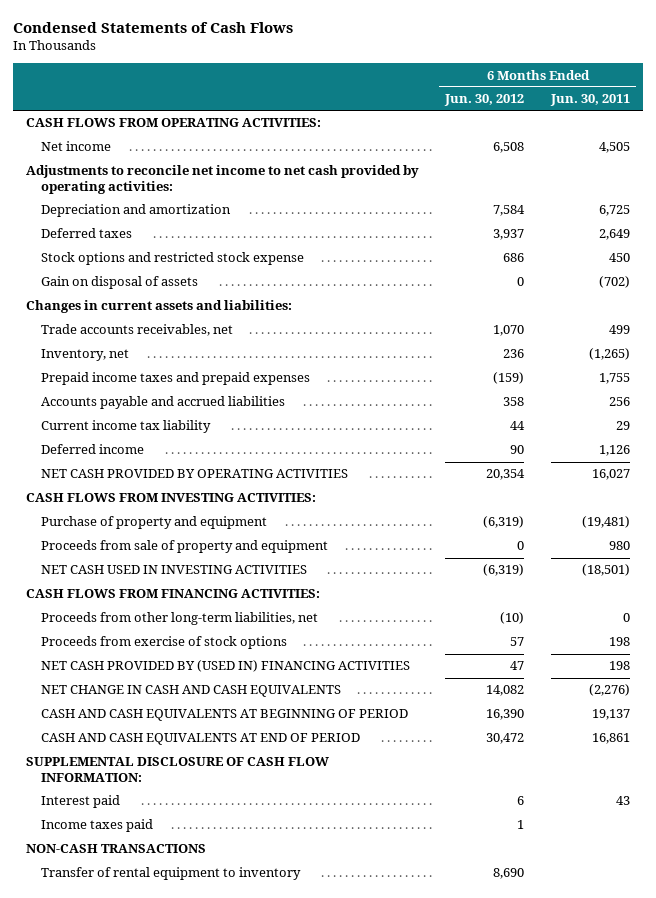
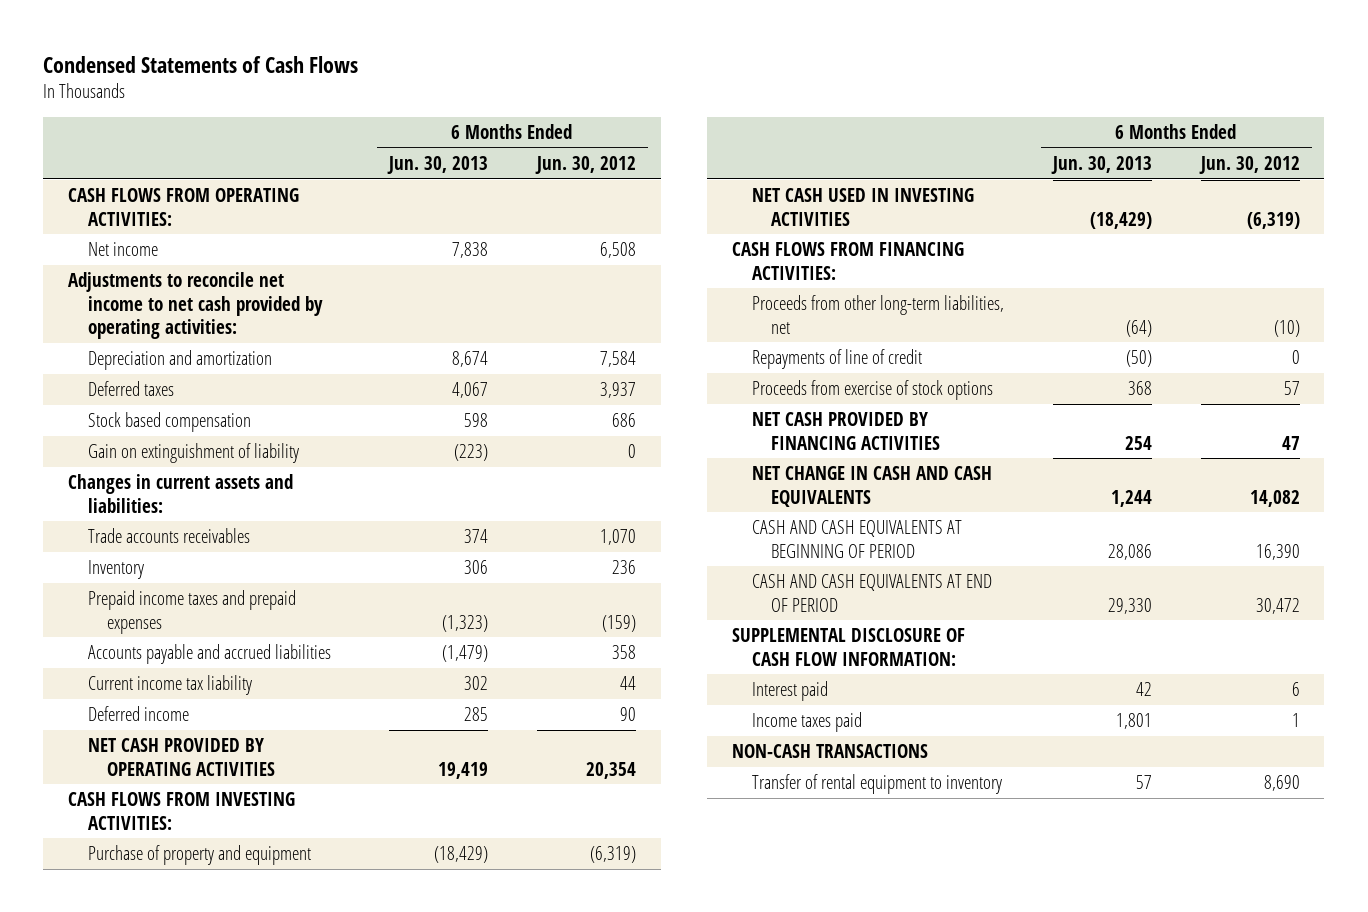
[549,94,630,107] Jun. 30, 2011 -> none
none -> [386,155,488,174] Jun. 30, 2013
[40,276,198,290] Gain on disposal of assets -> none
[40,252,304,266] Stock options and restricted stock expense -> [87,412,251,433] Stock based compensation
none -> [87,443,299,464] Gain on extinguishment of liability
[40,324,233,337] Trade accounts receivables, net -> [87,528,250,544] Trade accounts receivables
[40,349,129,362] Inventory, net -> [87,560,144,580] Inventory
[40,540,328,554] Proceeds from sale of property and equipment -> none
none -> [751,349,922,370] Repayments of line of credit
[40,660,410,673] NET CASH PROVIDED BY (USED IN) FINANCING ACTIVITIES -> [751,412,941,450] NET CASH PROVIDED BY FINANCING ACTIVITIES

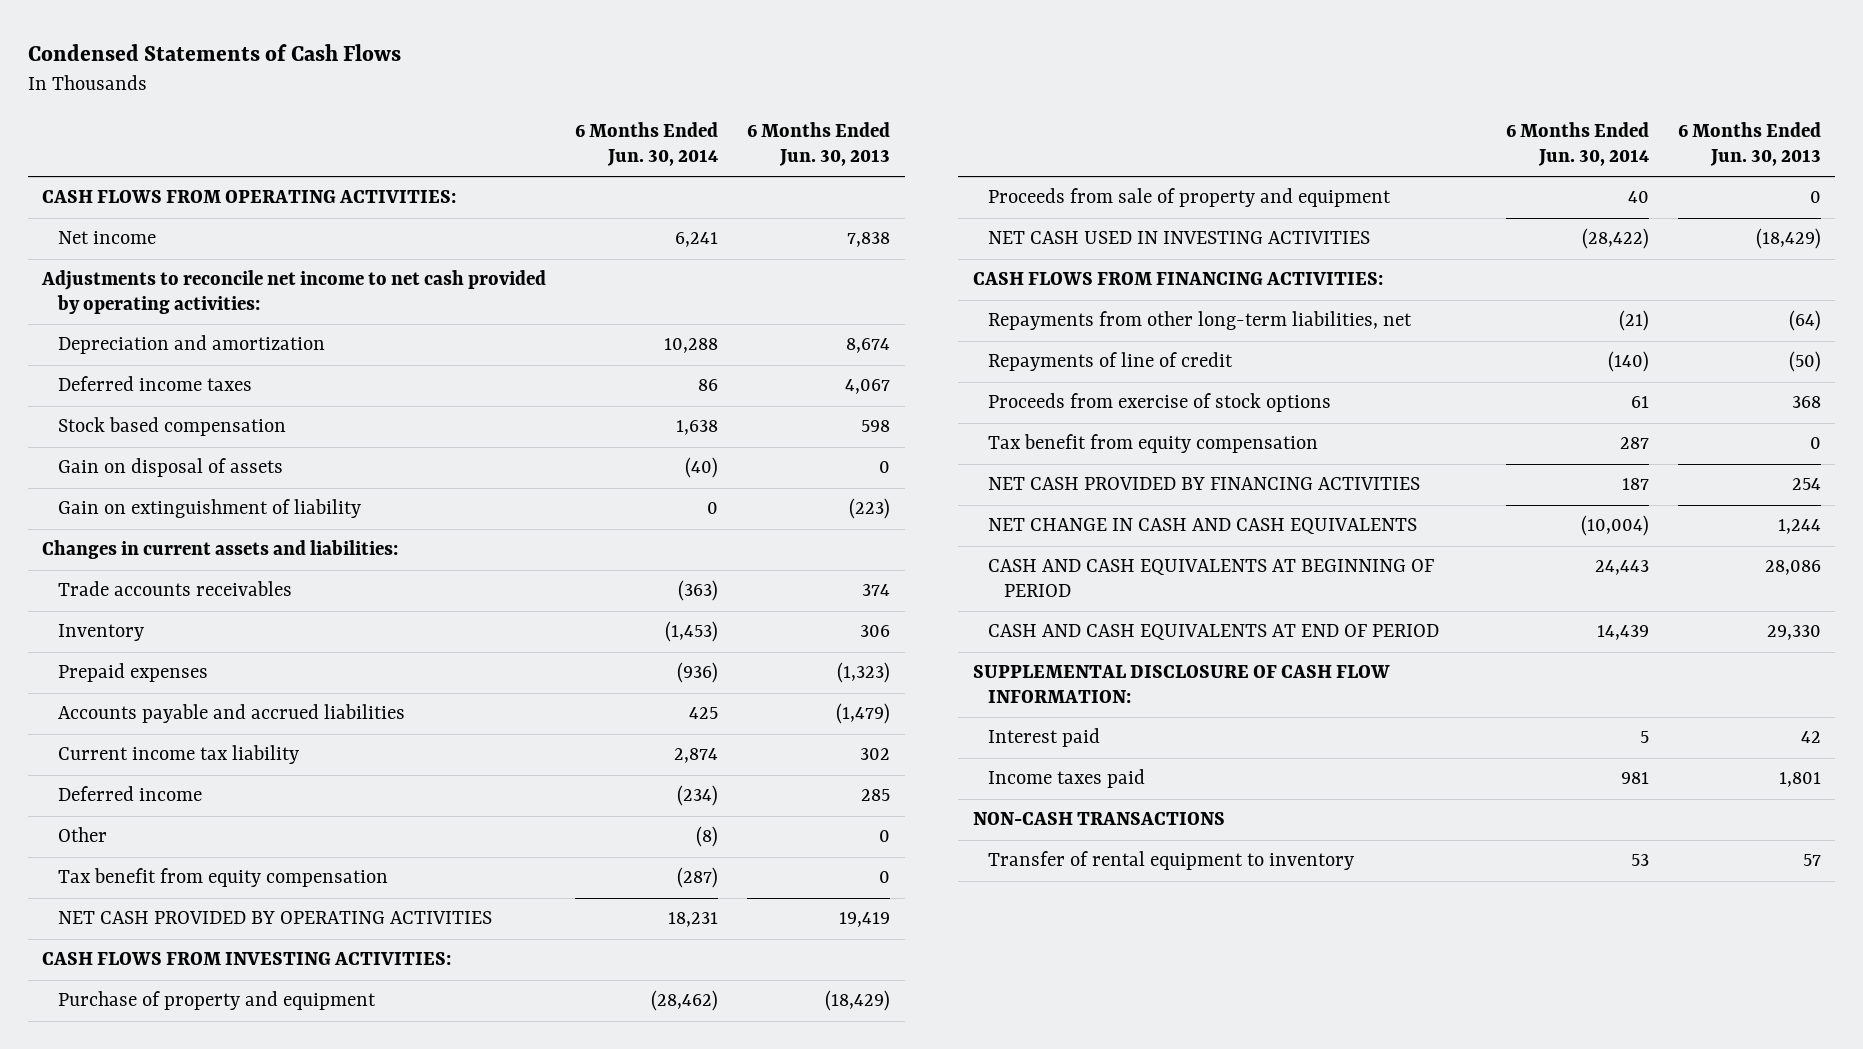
[534,155,636,174] Jun. 30, 2012 -> none
none -> [575,122,719,166] 6 Months Ended Jun. 30, 2014
[87,381,174,397] Deferred taxes -> [57,376,252,392] Deferred income taxes
none -> [57,458,283,478] Gain on disposal of assets
[87,590,296,634] Prepaid income taxes and prepaid expenses -> [57,663,208,683] Prepaid expenses
none -> [57,827,107,843] Other
none -> [57,868,388,888] Tax benefit from equity compensation
none -> [988,188,1392,208] Proceeds from sale of property and equipment
[751,295,1004,334] Proceeds from other long-term liabilities, net -> [988,311,1413,331] Repayments from other long-term liabilities, net
none -> [988,434,1319,454] Tax benefit from equity compensation

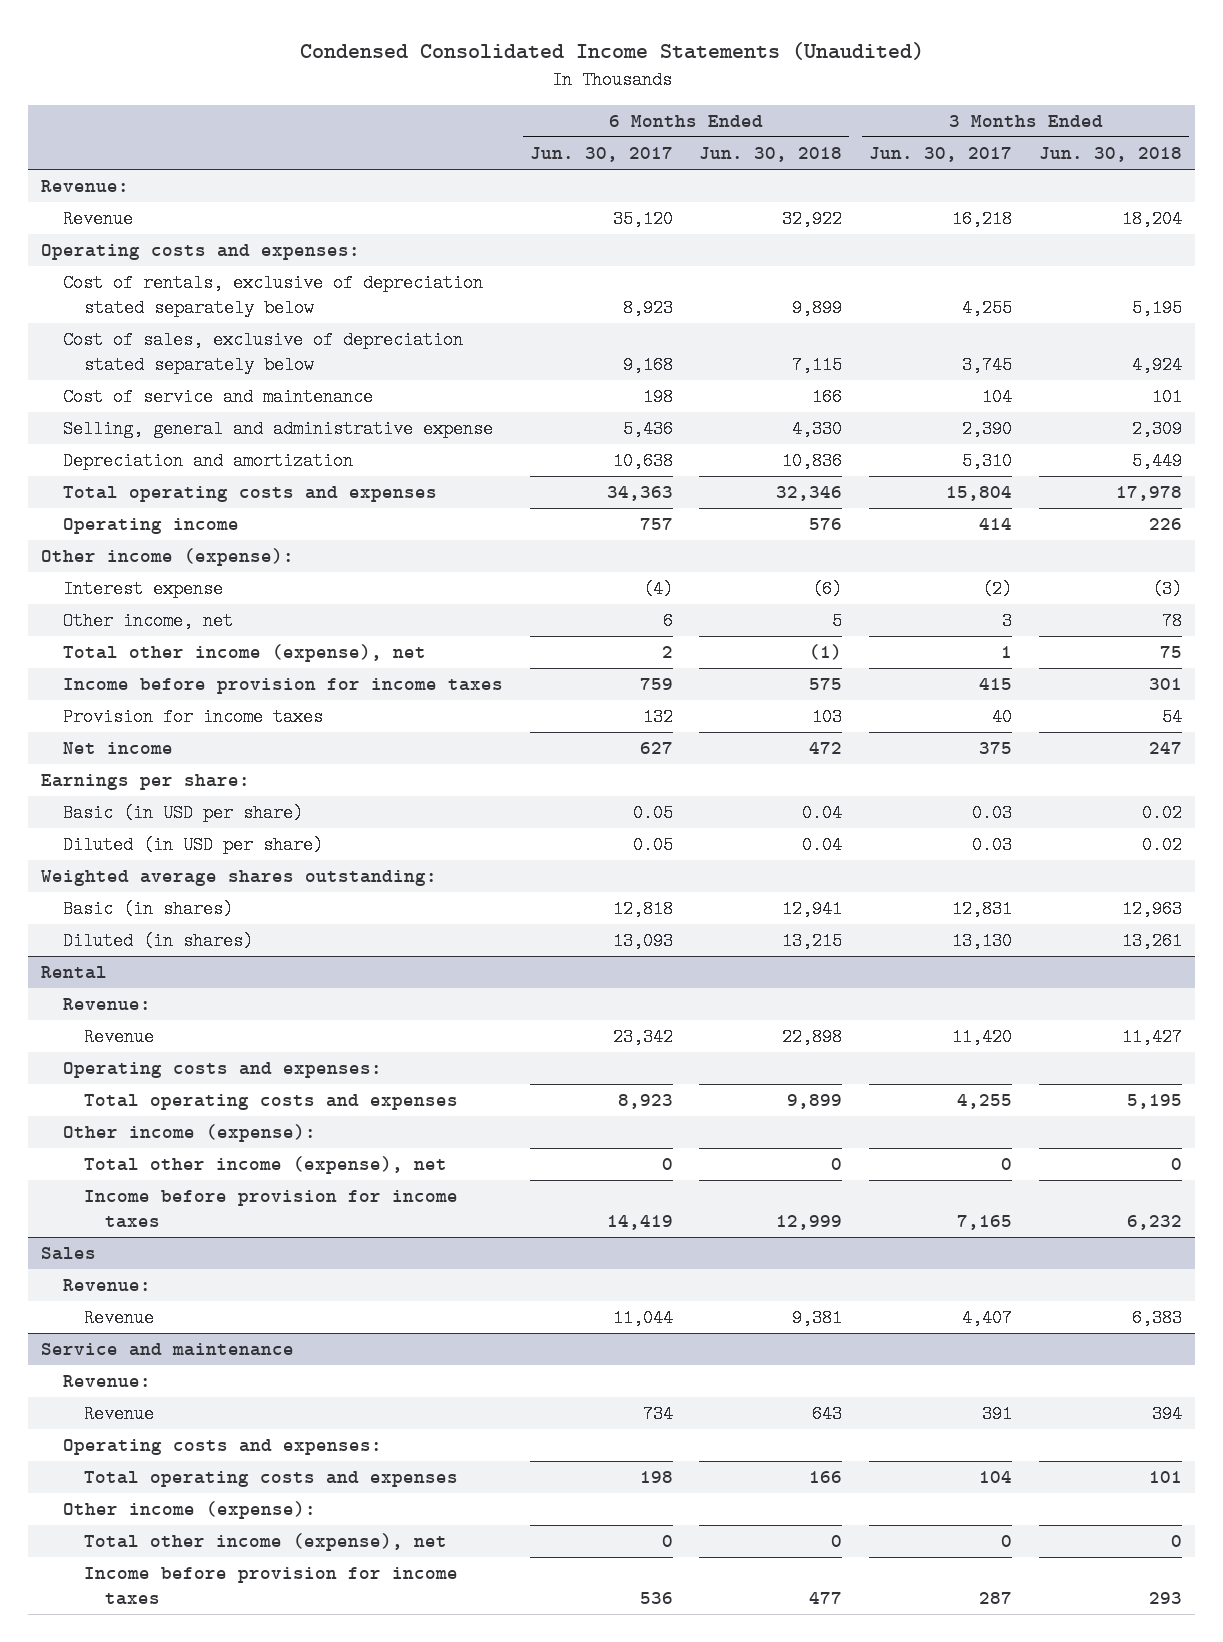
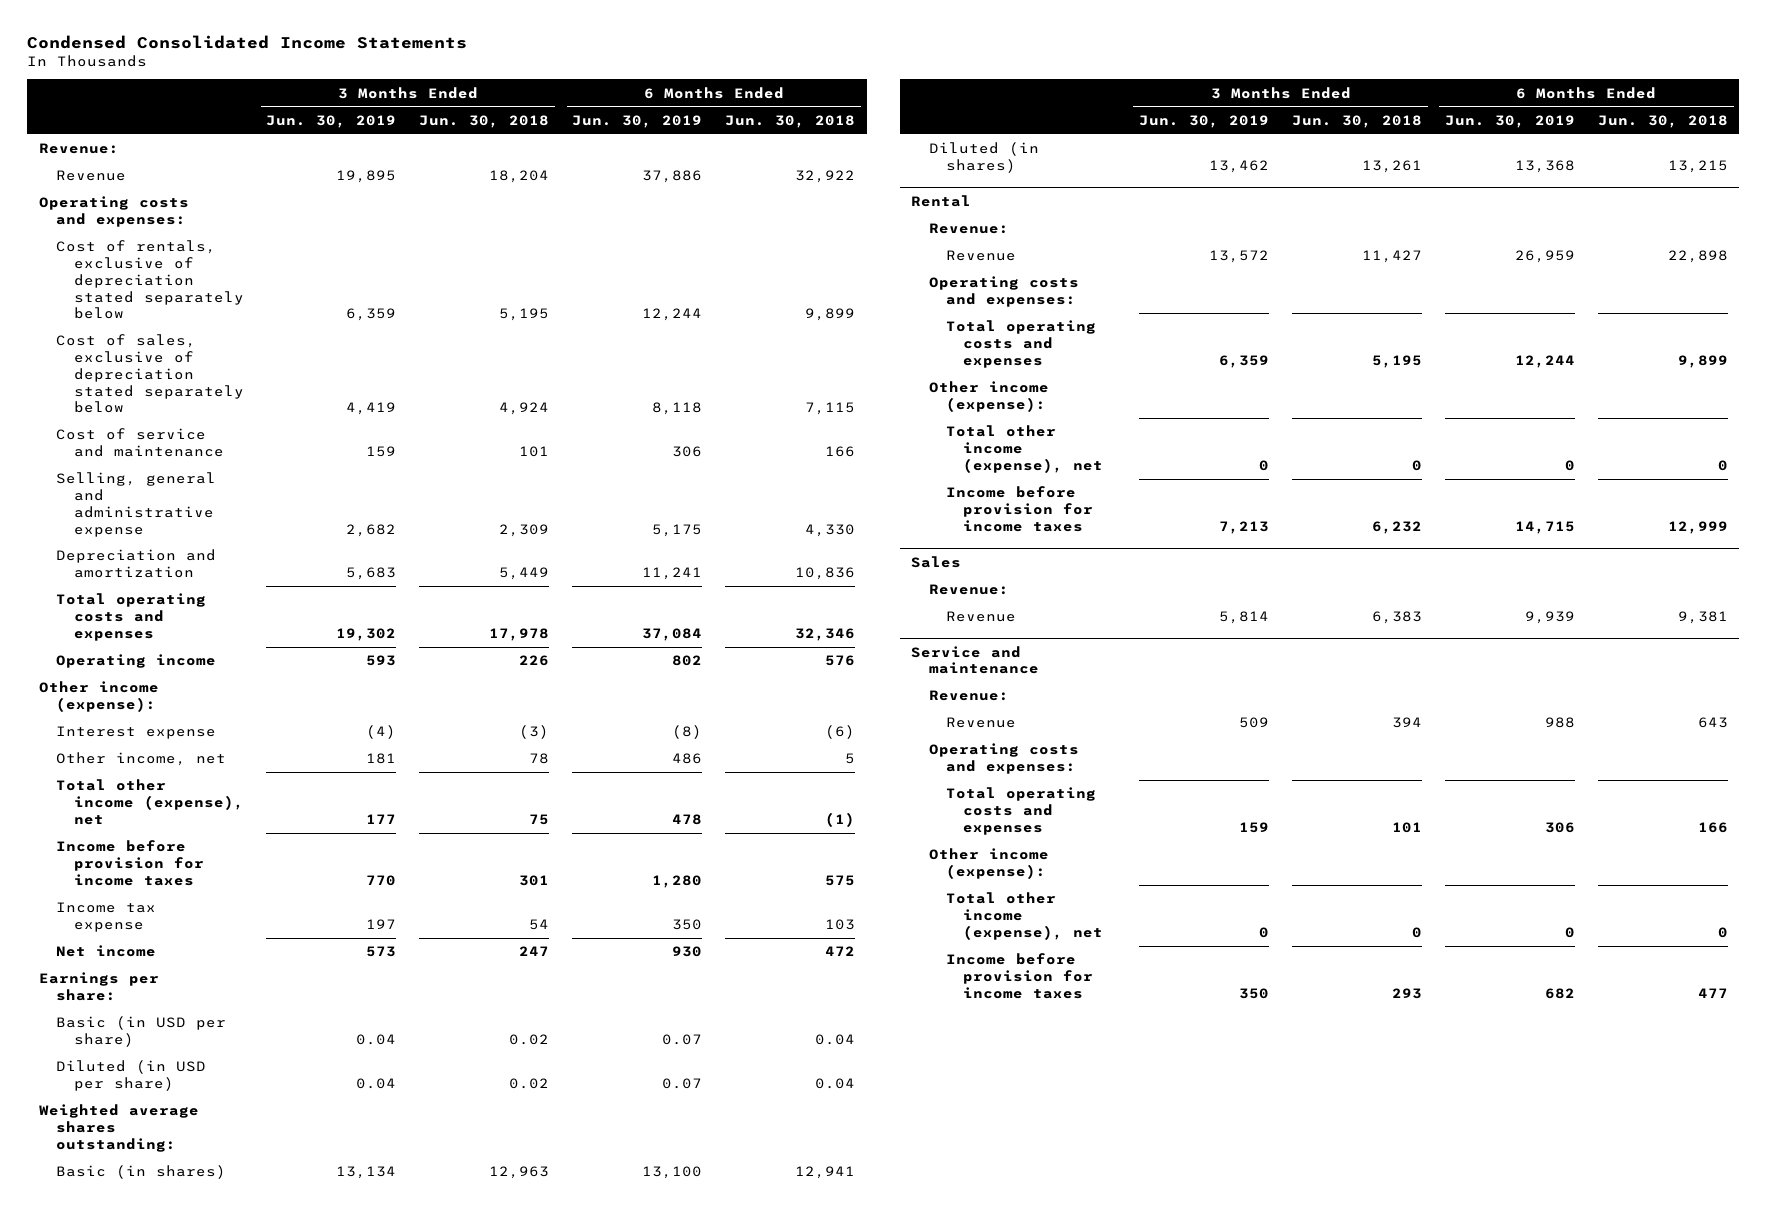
[299,42,924,61] Condensed Consolidated Income Statements (Unaudited) -> [27,35,468,50] Condensed Consolidated Income Statements
[529,147,673,163] Jun. 30, 2017 -> none
[869,147,1013,163] Jun. 30, 2017 -> none
none -> [266,114,397,128] Jun. 30, 2019
none -> [572,114,703,128] Jun. 30, 2019
[62,708,323,727] Provision for income taxes -> [56,902,157,932] Income tax expense

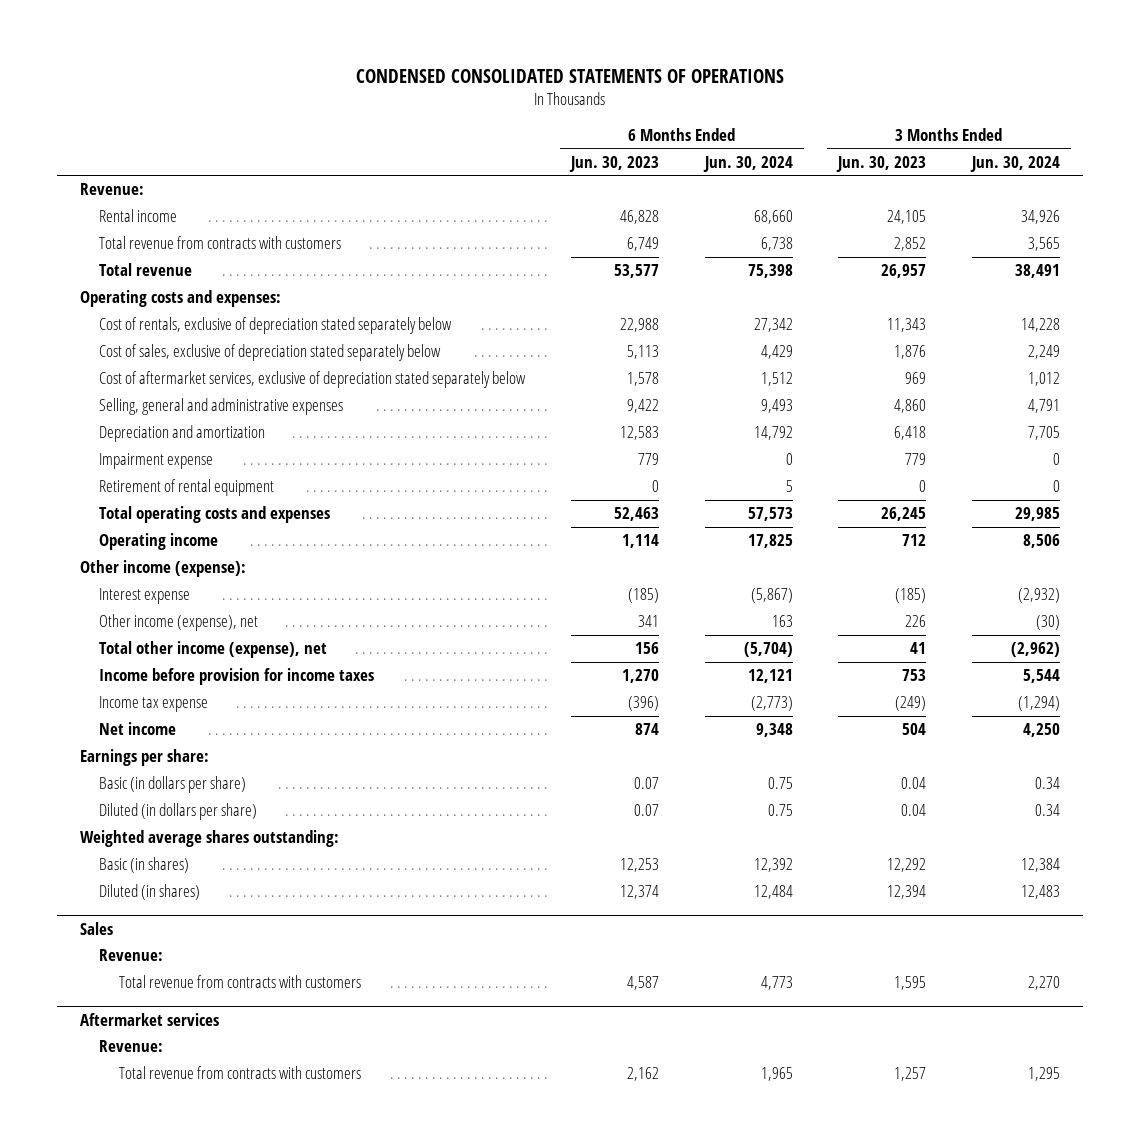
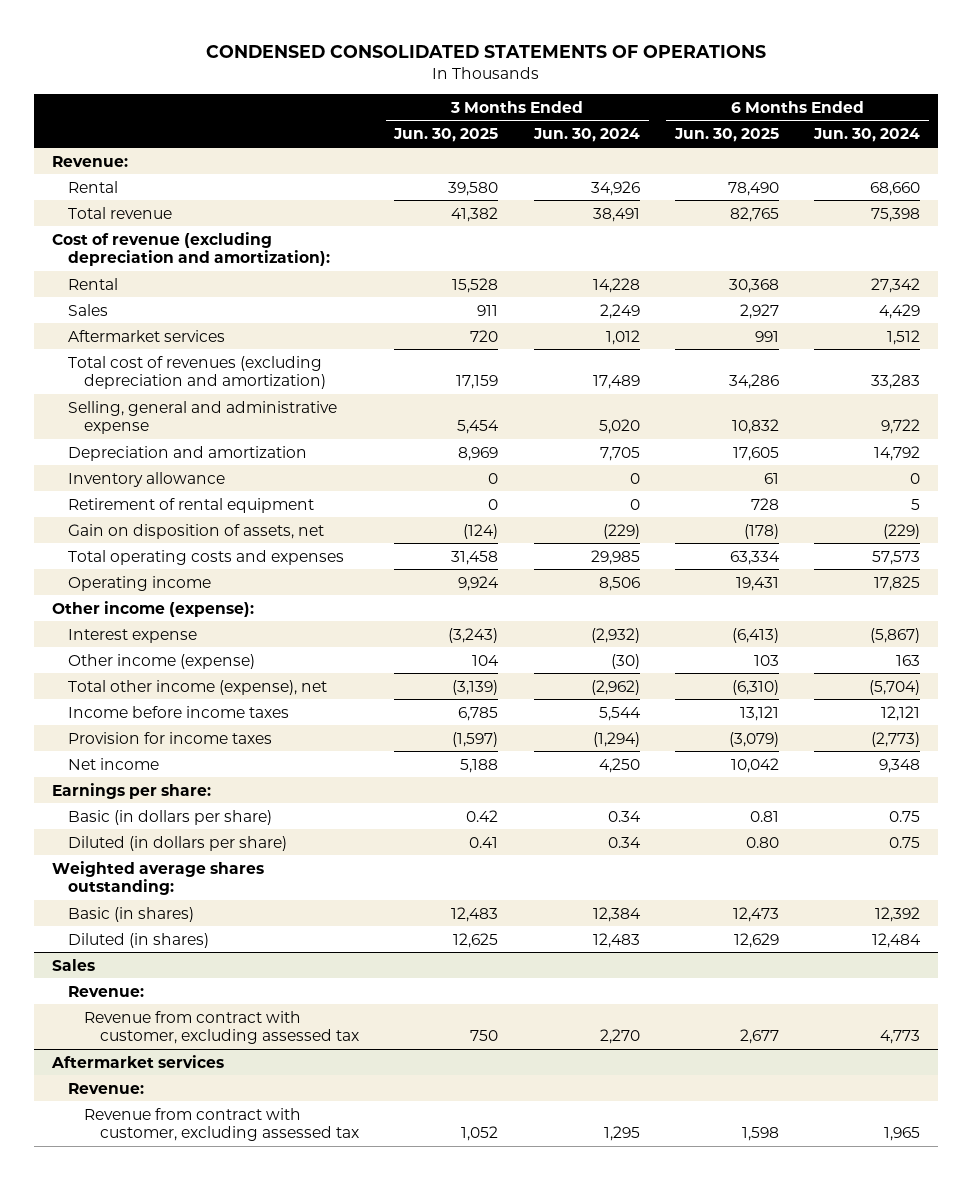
[569,155,660,172] Jun. 30, 2023 -> none
[836,155,927,172] Jun. 30, 2023 -> none
none -> [393,128,499,143] Jun. 30, 2025
none -> [674,128,780,143] Jun. 30, 2025
[99,236,342,250] Total revenue from contracts with customers -> none
[99,209,178,223] Rental income -> [68,180,119,193] Rental
[79,290,281,308] Operating costs and expenses: -> [52,231,331,266] Cost of revenue (excluding depreciation and amortization):
[99,317,453,335] Cost of rentals, exclusive of depreciation stated separately below -> [68,277,119,290] Rental
[99,344,442,362] Cost of sales, exclusive of depreciation stated separately below -> [68,303,109,316] Sales
[99,371,527,389] Cost of aftermarket services, exclusive of depreciation stated separately below -> [68,329,226,342] Aftermarket services
none -> [68,355,327,389] Total cost of revenues (excluding depreciation and amortization)
[99,398,344,416] Selling, general and administrative expenses -> [68,400,338,434] Selling, general and administrative expense
[760,399,793,414] 9,493 -> [881,418,921,434] 9,722
[1027,399,1060,414] 4,791 -> [598,418,640,434] 5,020
[99,453,214,470] Impairment expense -> none
none -> [68,471,226,487] Inventory allowance
none -> [68,523,325,539] Gain on disposition of assets, net
[99,614,259,632] Other income (expense), net -> [68,653,256,669] Other income (expense)
[99,668,375,686] Income before provision for income taxes -> [68,705,290,718] Income before income taxes
[99,696,209,713] Income tax expense -> [68,731,273,744] Provision for income taxes
[119,975,362,989] Total revenue from contracts with customers -> [84,1010,360,1044] Revenue from contract with customer, excluding assessed tax
[119,1066,362,1080] Total revenue from contracts with customers -> [84,1107,360,1141] Revenue from contract with customer, excluding assessed tax

